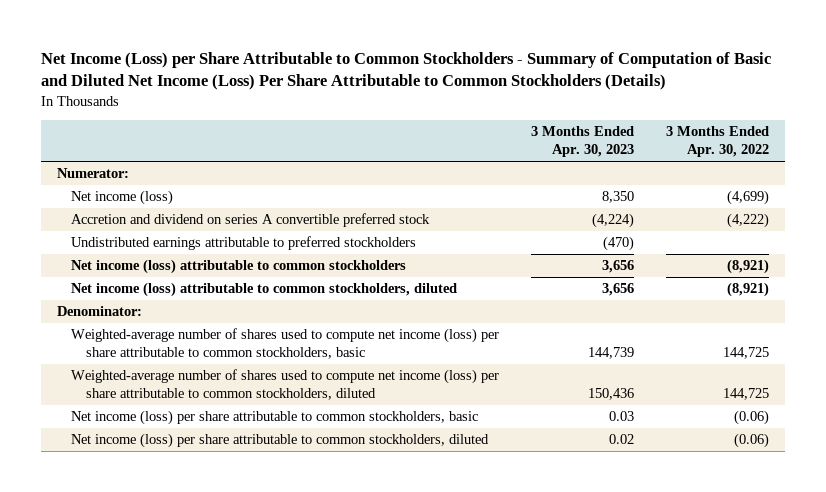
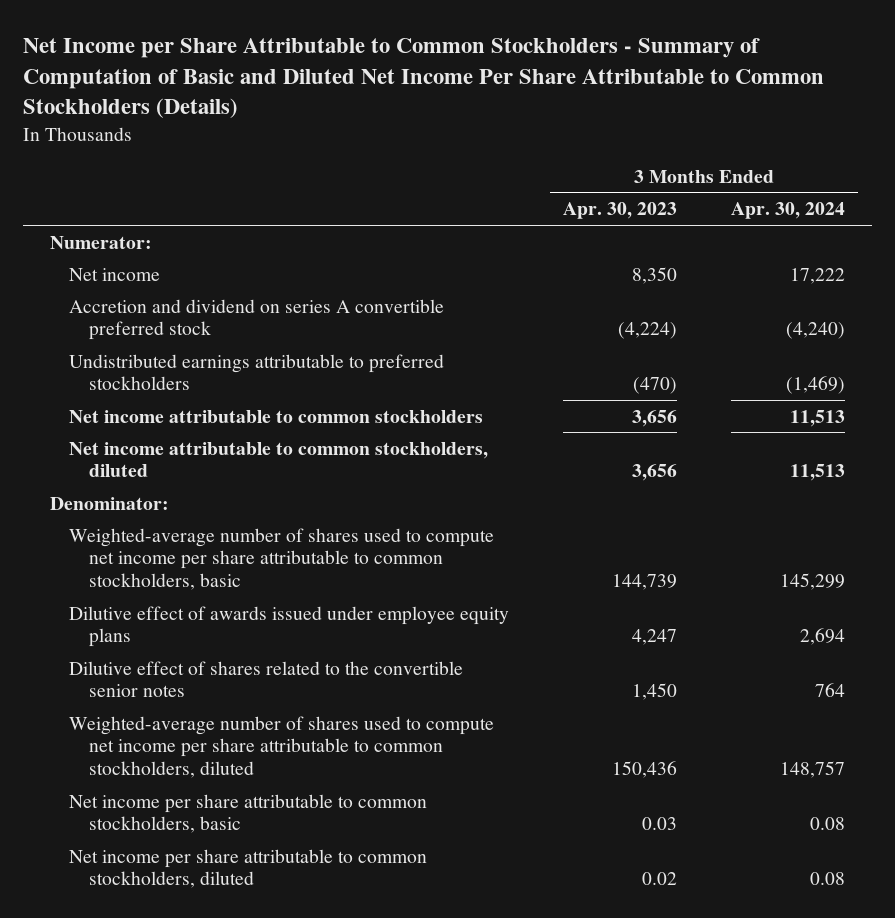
[40,51,771,91] Net Income (Loss) per Share Attributable to Common Stockholders - Summary of Computation of Basic and Diluted Net Income (Loss) Per Share Attributable to Common Stockholders (Details) -> [23,38,825,119] Net Income per Share Attributable to Common Stockholders - Summary of Computation of Basic and Diluted Net Income Per Share Attributable to Common Stockholders (Details)
[666,126,770,158] 3 Months Ended Apr. 30, 2022 -> none
none -> [730,202,845,220] Apr. 30, 2024
[71,190,174,206] Net income (loss) -> [69,267,161,281] Net income
[71,259,407,275] Net income (loss) attributable to common stockholders -> [69,409,484,423] Net income attributable to common stockholders
[71,282,458,298] Net income (loss) attributable to common stockholders, diluted -> [69,441,489,478] Net income attributable to common stockholders, diluted
[71,328,500,360] Weighted-average number of shares used to compute net income (loss) per share attributable to common stockholders, basic -> [69,527,495,591] Weighted-average number of shares used to compute net income per share attributable to common stockholders, basic
none -> [69,605,510,648] Dilutive effect of awards issued under employee equity plans
none -> [69,660,464,698] Dilutive effect of shares related to the convertible senior notes
[71,369,500,401] Weighted-average number of shares used to compute net income (loss) per share attributable to common stockholders, diluted -> [69,715,495,779] Weighted-average number of shares used to compute net income per share attributable to common stockholders, diluted
[71,410,479,426] Net income (loss) per share attributable to common stockholders, basic -> [69,793,428,834] Net income per share attributable to common stockholders, basic
[71,433,490,449] Net income (loss) per share attributable to common stockholders, diluted -> [69,848,428,889] Net income per share attributable to common stockholders, diluted

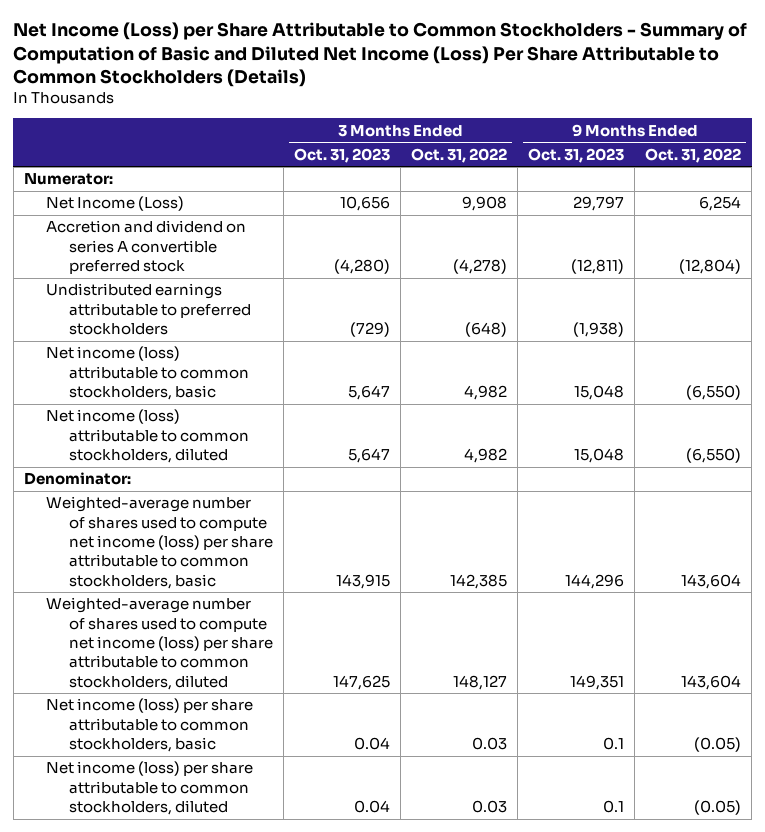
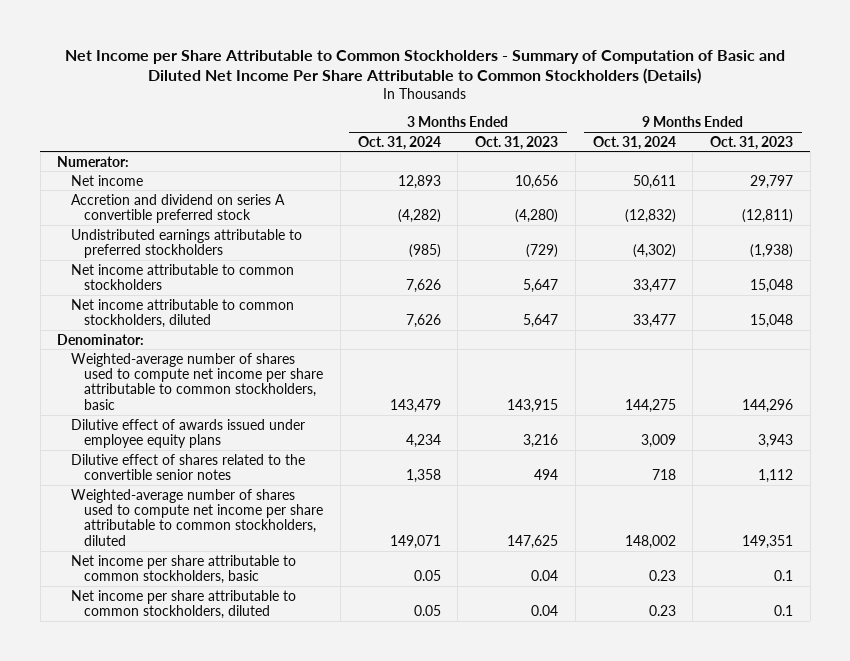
[13,22,748,88] Net Income (Loss) per Share Attributable to Common Stockholders - Summary of Computation of Basic and Diluted Net Income (Loss) Per Share Attributable to Common Stockholders (Details) -> [65,49,786,85] Net Income per Share Attributable to Common Stockholders - Summary of Computation of Basic and Diluted Net Income Per Share Attributable to Common Stockholders (Details)
[411,147,508,163] Oct. 31, 2022 -> none
[645,147,742,163] Oct. 31, 2022 -> none
none -> [357,135,441,150] Oct. 31, 2024
none -> [592,135,676,150] Oct. 31, 2024
[46,196,185,212] Net Income (Loss) -> [70,174,143,186] Net income
[46,346,250,401] Net income (loss) attributable to common stockholders, basic -> [70,263,294,290] Net income attributable to common stockholders
[46,409,250,464] Net income (loss) attributable to common stockholders, diluted -> [70,298,294,328] Net income attributable to common stockholders, diluted
[46,496,274,589] Weighted-average number of shares used to compute net income (loss) per share attributable to common stockholders, basic -> [70,352,324,410] Weighted-average number of shares used to compute net income per share attributable to common stockholders, basic
none -> [70,418,305,448] Dilutive effect of awards issued under employee equity plans
none -> [70,453,305,480] Dilutive effect of shares related to the convertible senior notes
[46,597,274,690] Weighted-average number of shares used to compute net income (loss) per share attributable to common stockholders, diluted -> [70,488,324,546] Weighted-average number of shares used to compute net income per share attributable to common stockholders, diluted
[46,698,254,753] Net income (loss) per share attributable to common stockholders, basic -> [70,554,296,584] Net income per share attributable to common stockholders, basic
[46,761,254,816] Net income (loss) per share attributable to common stockholders, diluted -> [70,589,296,619] Net income per share attributable to common stockholders, diluted

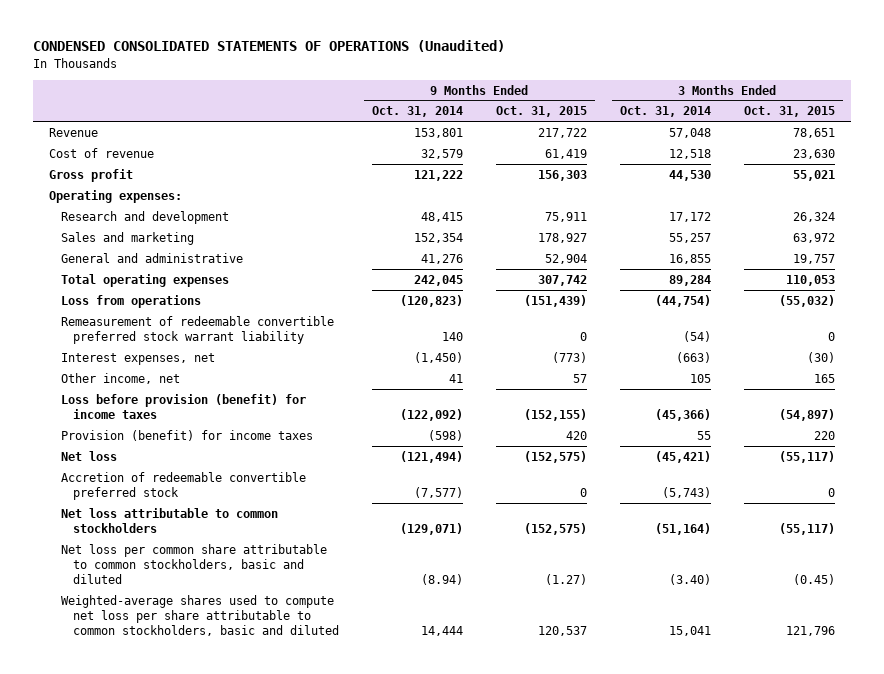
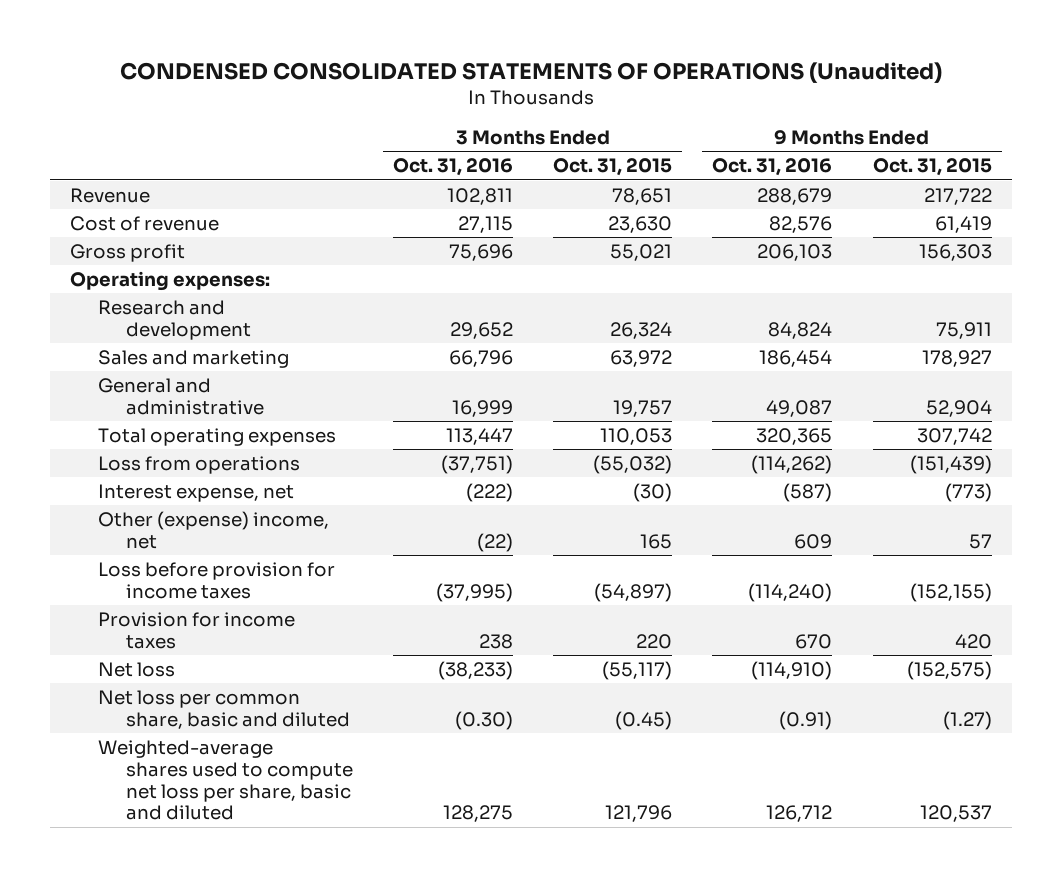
[371,106,463,118] Oct. 31, 2014 -> none
[619,106,711,118] Oct. 31, 2014 -> none
none -> [393,158,514,177] Oct. 31, 2016
none -> [712,158,833,177] Oct. 31, 2016
[61,315,335,345] Remeasurement of redeemable convertible preferred stock warrant liability -> none
[61,352,216,365] Interest expenses, net -> [98,484,295,503] Interest expense, net
[61,372,181,384] Other income, net -> [98,511,330,549] Other (expense) income, net
[61,393,307,420] Loss before provision (benefit) for income taxes -> [98,562,336,599] Loss before provision for income taxes
[61,429,314,441] Provision (benefit) for income taxes -> [98,612,296,649] Provision for income taxes
[61,471,307,501] Accretion of redeemable convertible preferred stock -> none
[61,507,279,534] Net loss attributable to common stockholders -> none
[61,543,328,585] Net loss per common share attributable to common stockholders, basic and diluted -> [98,690,351,729] Net loss per common share, basic and diluted
[61,594,339,637] Weighted-average shares used to compute net loss per share attributable to common stockholders, basic and diluted -> [98,740,354,821] Weighted-average shares used to compute net loss per share, basic and diluted

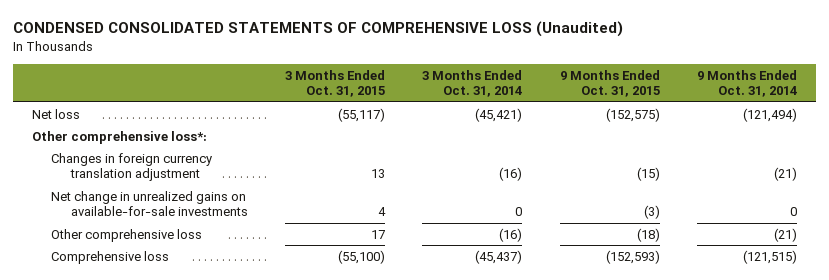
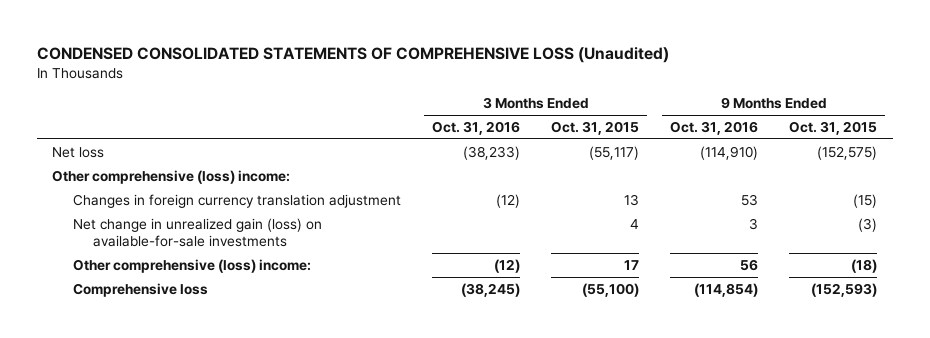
[422,69,523,98] 3 Months Ended Oct. 31, 2014 -> none
[696,69,797,98] 9 Months Ended Oct. 31, 2014 -> none
none -> [431,120,520,135] Oct. 31, 2016
none -> [670,120,759,135] Oct. 31, 2016
[31,130,207,144] Other comprehensive loss*: -> [52,169,291,184] Other comprehensive (loss) income:
[51,190,248,217] Net change in unrealized gains on available-for-sale investments -> [72,217,322,247] Net change in unrealized gain (loss) on available-for-sale investments
[51,228,203,242] Other comprehensive loss -> [72,258,311,273] Other comprehensive (loss) income:

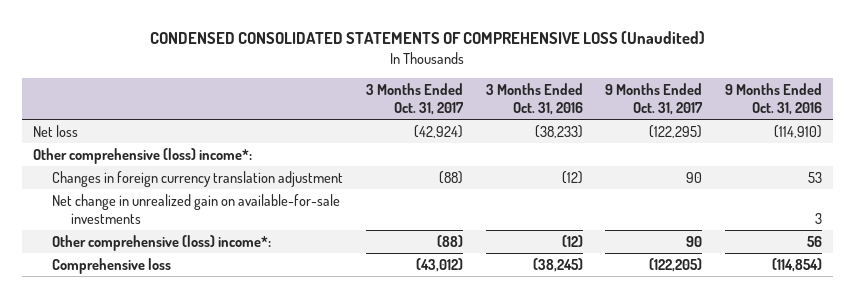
[551,120,640,135] Oct. 31, 2015 -> none
[789,120,878,135] Oct. 31, 2015 -> none
none -> [365,83,464,116] 3 Months Ended Oct. 31, 2017
none -> [605,83,704,116] 9 Months Ended Oct. 31, 2017
[52,169,291,184] Other comprehensive (loss) income: -> [32,147,252,164] Other comprehensive (loss) income*:
[72,217,322,247] Net change in unrealized gain (loss) on available-for-sale investments -> [52,193,341,224] Net change in unrealized gain on available-for-sale investments
[72,258,311,273] Other comprehensive (loss) income: -> [52,234,272,251] Other comprehensive (loss) income*:

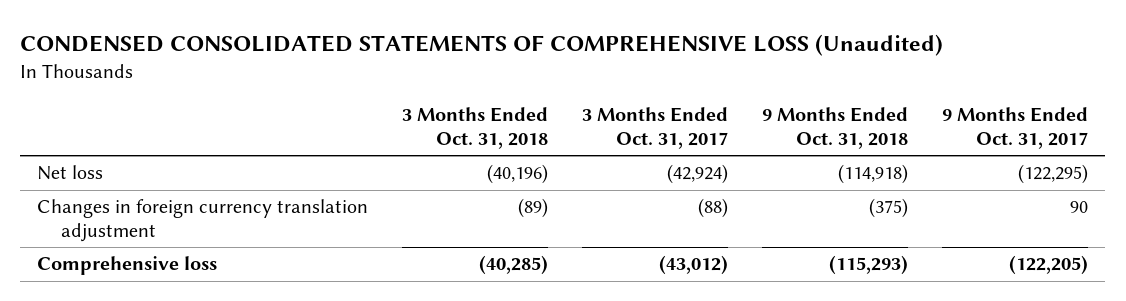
[485,83,583,116] 3 Months Ended Oct. 31, 2016 -> none
[724,83,822,116] 9 Months Ended Oct. 31, 2016 -> none
none -> [402,107,549,150] 3 Months Ended Oct. 31, 2018
none -> [762,107,909,150] 9 Months Ended Oct. 31, 2018
[32,147,252,164] Other comprehensive (loss) income*: -> none
[52,193,341,224] Net change in unrealized gain on available-for-sale investments -> none
[52,234,272,251] Other comprehensive (loss) income*: -> none

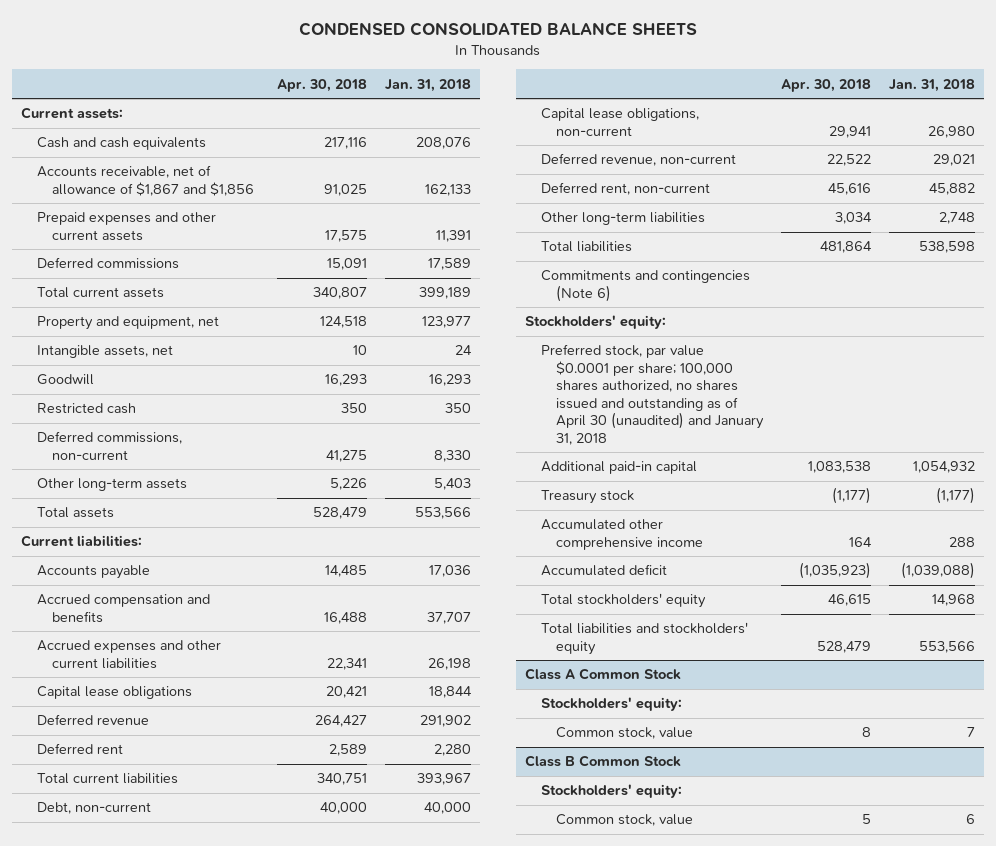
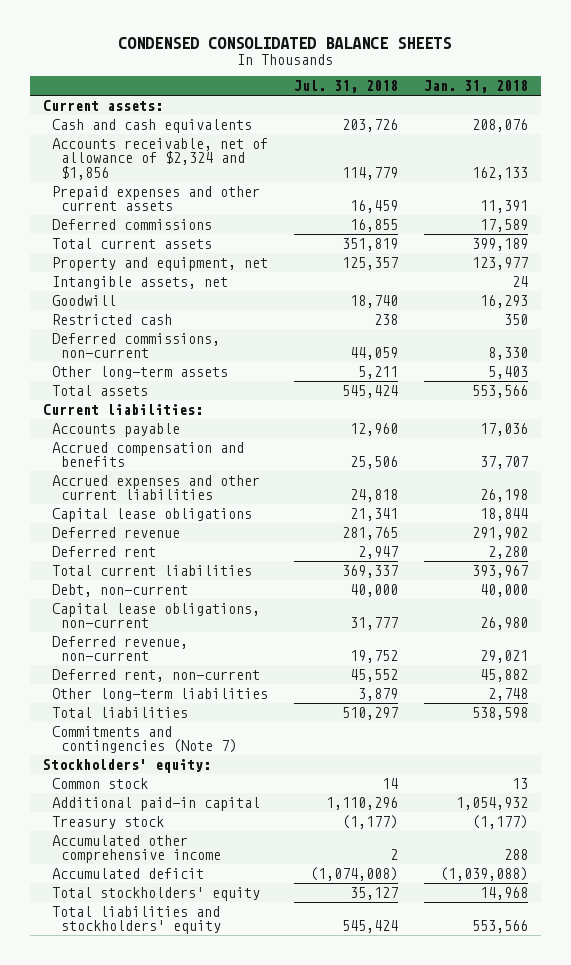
[276,78,367,92] Apr. 30, 2018 -> none
none -> [293,80,398,94] Jul. 31, 2018
[36,165,255,196] Accounts receivable, net of allowance of $1,867 and $1,856 -> [52,137,269,180] Accounts receivable, net of allowance of $2,324 and $1,856
[540,270,750,302] Commitments and contingencies (Note 6) -> [52,725,237,754] Commitments and contingencies (Note 7)
[540,344,765,445] Preferred stock, par value $0.0001 per share; 100,000 shares authorized, no shares issued and outstanding as of April 30 (unaudited) and January 31, 2018 -> none
none -> [52,777,149,789] Common stock
[525,668,682,681] Class A Common Stock -> none
[540,697,682,712] Stockholders' equity: -> none
[556,727,694,740] Common stock, value -> none
[525,755,682,768] Class B Common Stock -> none
[540,784,682,799] Stockholders' equity: -> none
[556,814,694,827] Common stock, value -> none

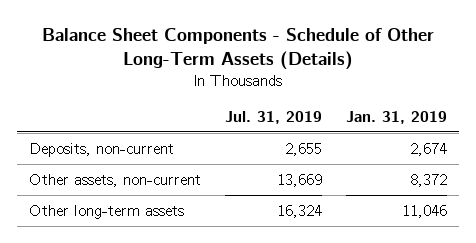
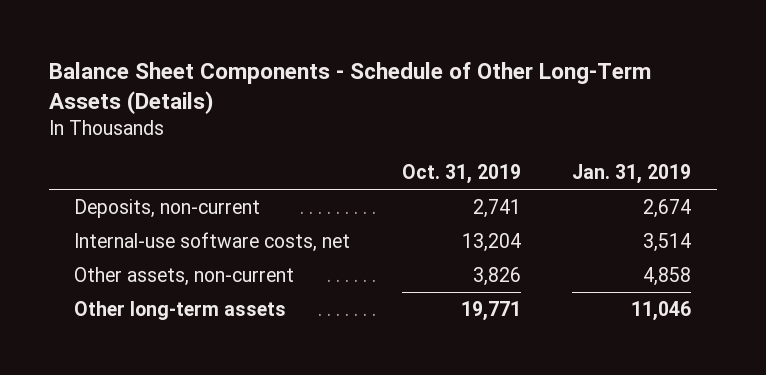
[224,110,322,124] Jul. 31, 2019 -> none
none -> [401,163,521,184] Oct. 31, 2019
none -> [74,232,351,253] Internal-use software costs, net
[409,173,447,187] 8,372 -> [643,267,692,287] 4,858

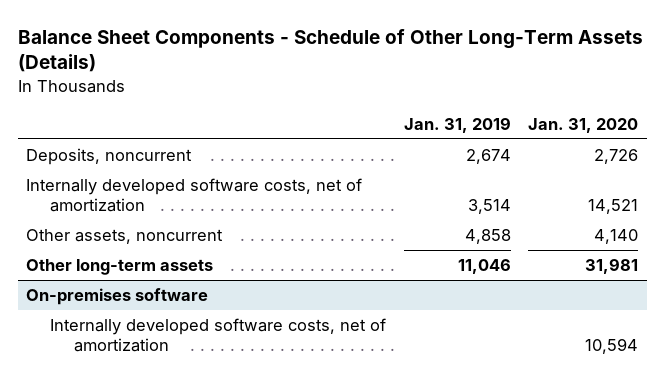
[401,163,521,184] Oct. 31, 2019 -> none
none -> [527,117,638,133] Jan. 31, 2020
[74,199,261,219] Deposits, non-current -> [26,148,193,166] Deposits, noncurrent
[74,232,351,253] Internal-use software costs, net -> [26,178,363,213] Internally developed software costs, net of amortization
[74,267,295,287] Other assets, non-current -> [26,229,224,245] Other assets, noncurrent
none -> [26,288,209,306] On-premises software
none -> [50,318,387,353] Internally developed software costs, net of amortization

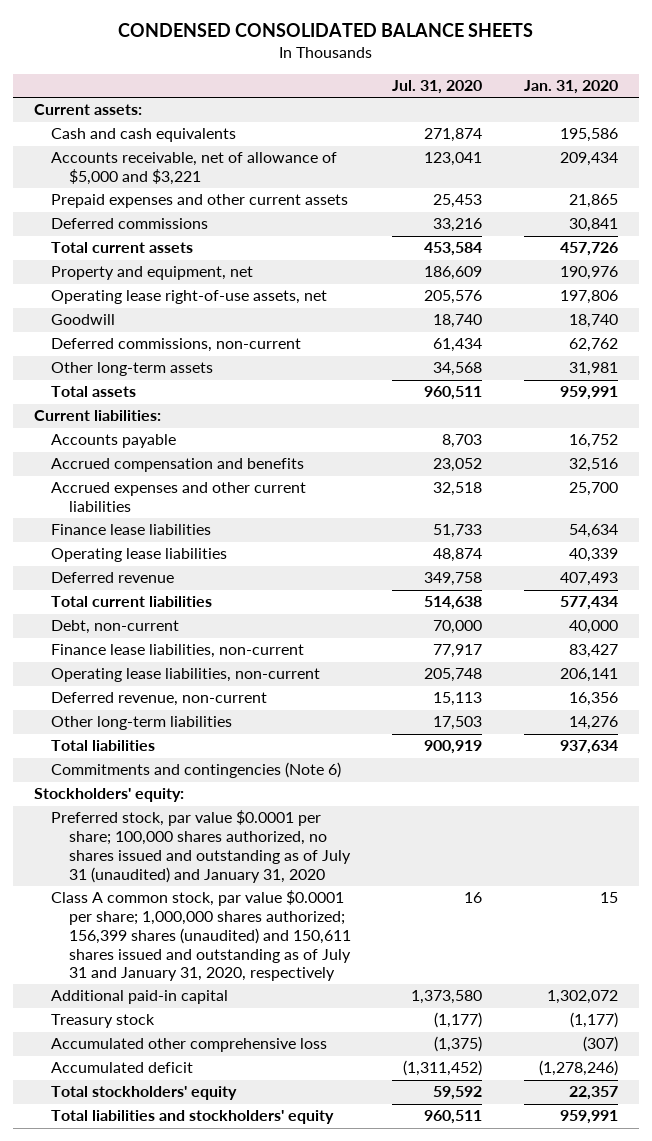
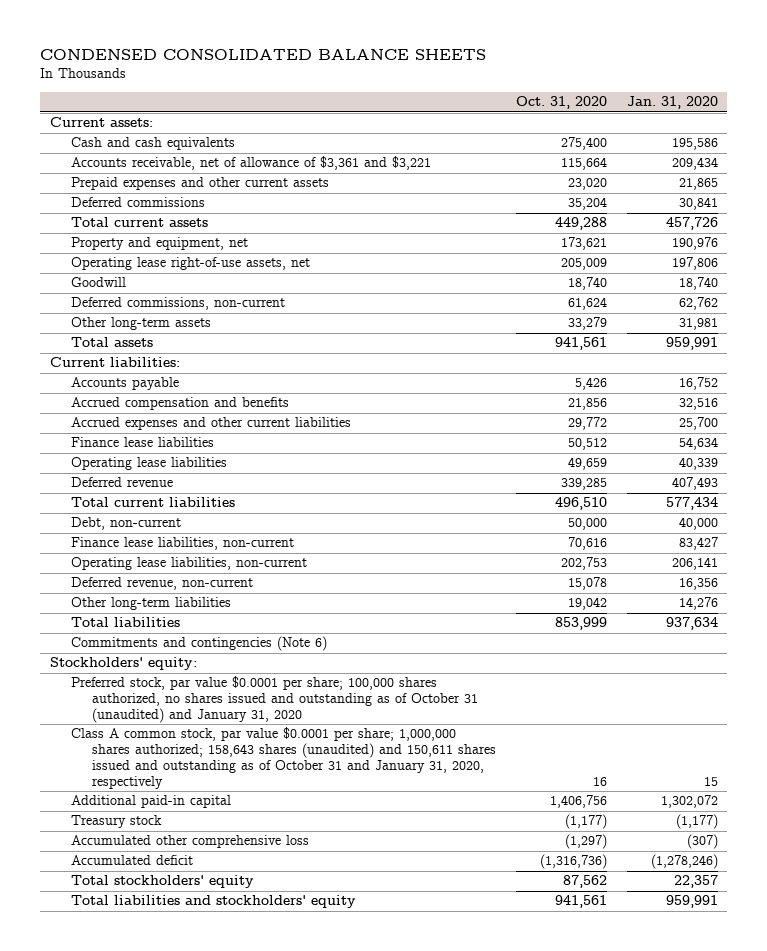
[392,80,483,95] Jul. 31, 2020 -> none
none -> [515,96,607,110] Oct. 31, 2020
[51,152,338,186] Accounts receivable, net of allowance of $5,000 and $3,221 -> [70,156,431,171] Accounts receivable, net of allowance of $3,361 and $3,221
[51,810,351,883] Preferred stock, par value $0.0001 per share; 100,000 shares authorized, no shares issued and outstanding as of July 31 (unaudited) and January 31, 2020 -> [70,676,479,724] Preferred stock, par value $0.0001 per share; 100,000 shares authorized, no shares issued and outstanding as of October 31 (unaudited) and January 31, 2020
[51,890,351,982] Class A common stock, par value $0.0001 per share; 1,000,000 shares authorized; 156,399 shares (unaudited) and 150,611 shares issued and outstanding as of July 31 and January 31, 2020, respectively -> [70,727,497,790] Class A common stock, par value $0.0001 per share; 1,000,000 shares authorized; 158,643 shares (unaudited) and 150,611 shares issued and outstanding as of October 31 and January 31, 2020, respectively

